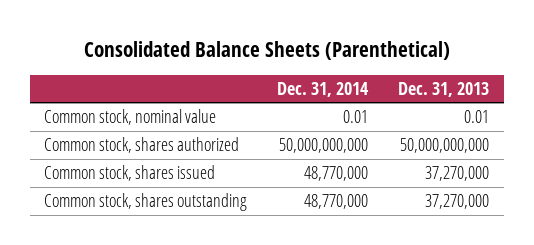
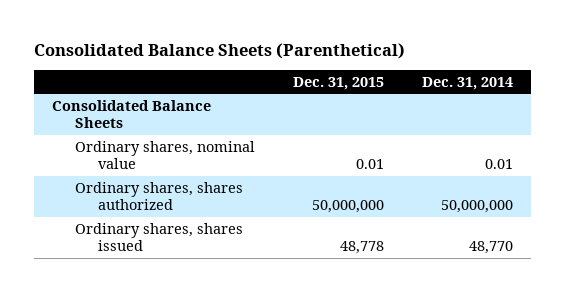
[398,81,490,97] Dec. 31, 2013 -> none
none -> [292,77,384,91] Dec. 31, 2015
[44,193,248,212] Common stock, shares outstanding -> none
none -> [52,99,212,129] Consolidated Balance Sheets
[44,109,217,126] Common stock, nominal value -> [75,140,256,170] Ordinary shares, nominal value
[44,137,240,154] Common stock, shares authorized -> [75,181,244,211] Ordinary shares, shares authorized
[279,138,369,154] 50,000,000,000 -> [440,200,513,214] 50,000,000
[44,165,216,182] Common stock, shares issued -> [75,222,244,252] Ordinary shares, shares issued
[304,166,369,182] 48,770,000 -> [468,241,513,255] 48,770

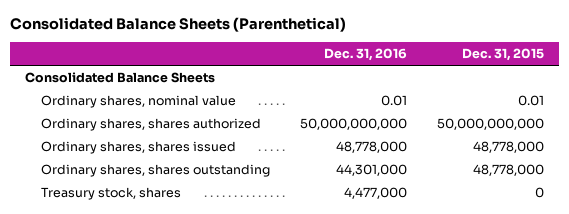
[421,77,513,91] Dec. 31, 2014 -> none
none -> [323,48,407,62] Dec. 31, 2016
[311,200,384,214] 50,000,000 -> [436,118,544,131] 50,000,000,000
[339,241,384,255] 48,778 -> [472,141,544,154] 48,778,000
none -> [40,164,270,178] Ordinary shares, shares outstanding
none -> [40,187,181,201] Treasury stock, shares

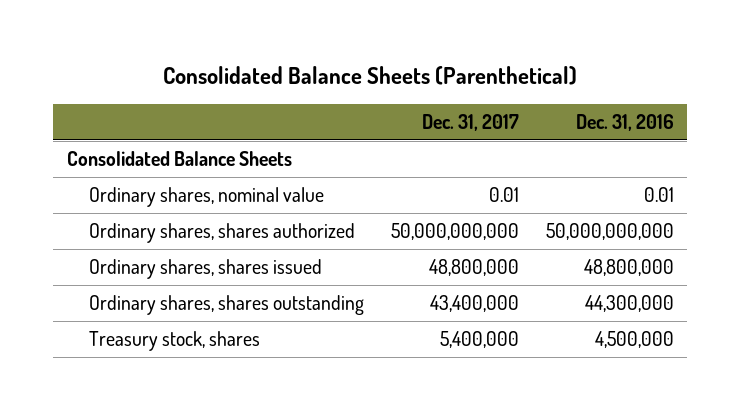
[461,48,544,62] Dec. 31, 2015 -> none
none -> [421,113,519,131] Dec. 31, 2017
[335,141,407,154] 48,778,000 -> [583,259,674,277] 48,800,000
[335,164,407,177] 44,301,000 -> [584,295,674,313] 44,300,000
[343,187,407,200] 4,477,000 -> [594,331,674,349] 4,500,000

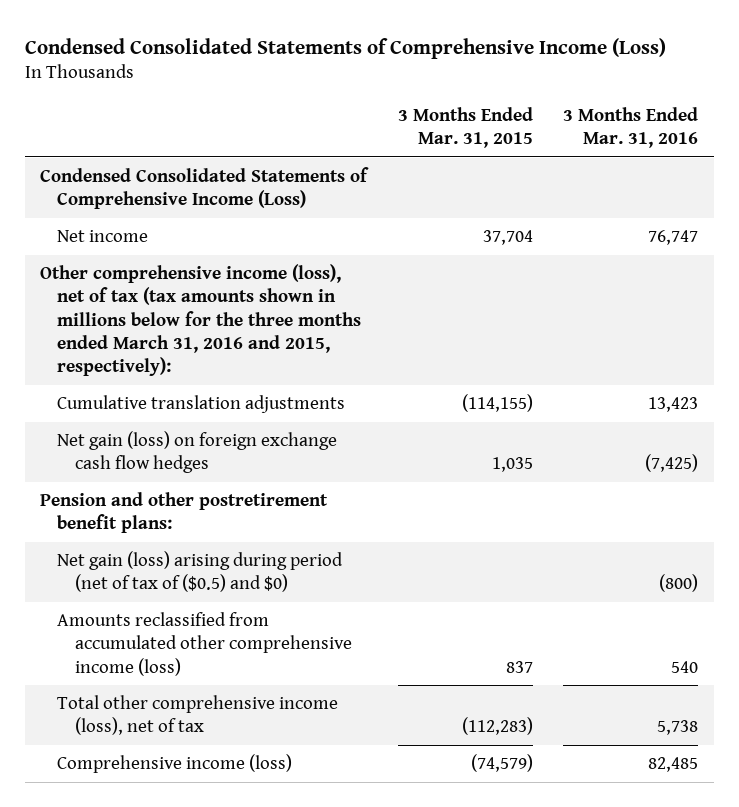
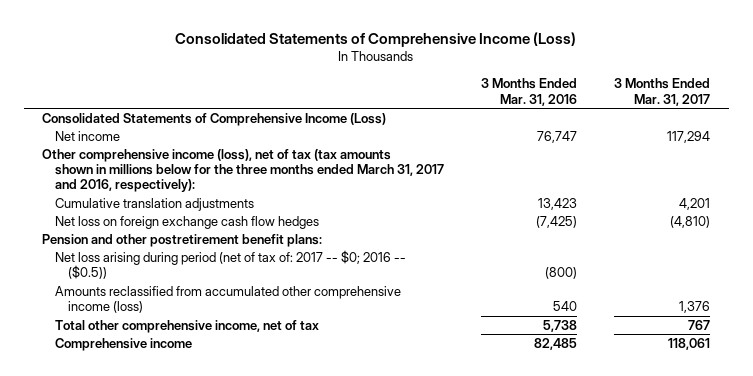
[25,37,667,59] Condensed Consolidated Statements of Comprehensive Income (Loss) -> [175,31,577,47] Consolidated Statements of Comprehensive Income (Loss)
[397,106,533,148] 3 Months Ended Mar. 31, 2015 -> none
none -> [614,78,711,106] 3 Months Ended Mar. 31, 2017
[40,166,370,210] Condensed Consolidated Statements of Comprehensive Income (Loss) -> [42,112,387,126] Consolidated Statements of Comprehensive Income (Loss)
[40,263,362,377] Other comprehensive income (loss), net of tax (tax amounts shown in millions below for the three months ended March 31, 2016 and 2015, respectively): -> [42,148,445,193] Other comprehensive income (loss), net of tax (tax amounts shown in millions below for the three months ended March 31, 2017 and 2016, respectively):
[57,430,338,474] Net gain (loss) on foreign exchange cash flow hedges -> [55,215,320,229] Net loss on foreign exchange cash flow hedges
[57,550,344,593] Net gain (loss) arising during period (net of tax of ($0.5) and $0) -> [55,249,407,280] Net loss arising during period (net of tax of: 2017 -- $0; 2016 -- ($0.5))
[57,694,339,736] Total other comprehensive income (loss), net of tax -> [55,319,320,333] Total other comprehensive income, net of tax
[57,753,293,773] Comprehensive income (loss) -> [55,337,193,351] Comprehensive income

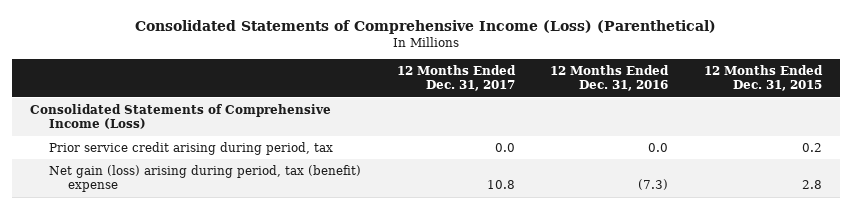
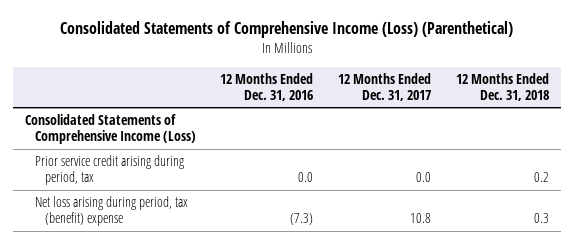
[704,65,824,92] 12 Months Ended Dec. 31, 2015 -> none
none -> [455,73,549,102] 12 Months Ended Dec. 31, 2018
[49,165,362,193] Net gain (loss) arising during period, tax (benefit) expense -> [34,196,188,227] Net loss arising during period, tax (benefit) expense

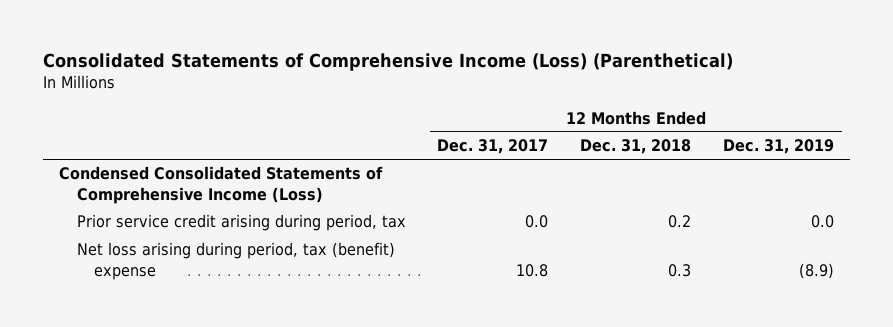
[220,73,314,102] 12 Months Ended Dec. 31, 2016 -> none
none -> [722,139,834,155] Dec. 31, 2019
[24,114,196,145] Consolidated Statements of Comprehensive Income (Loss) -> [58,166,383,204] Condensed Consolidated Statements of Comprehensive Income (Loss)

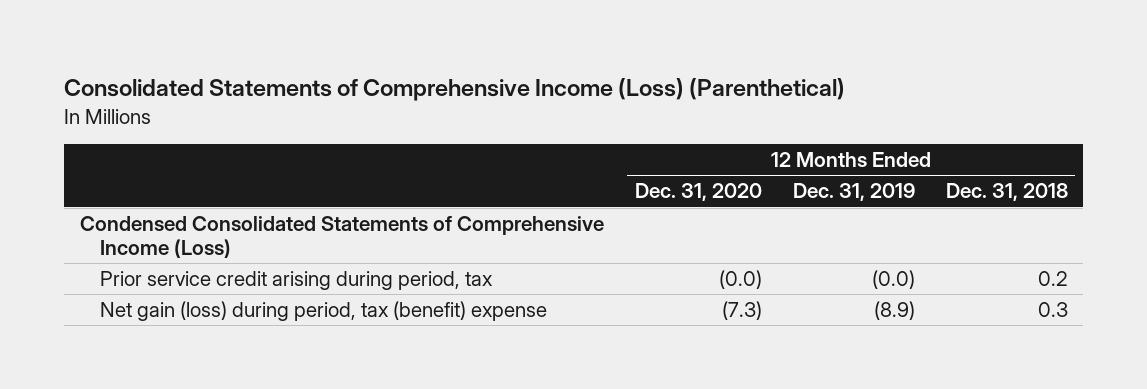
[437,139,549,155] Dec. 31, 2017 -> none
none -> [634,183,762,202] Dec. 31, 2020
[810,215,834,229] 0.0 -> [871,270,915,290] (0.0)
[76,242,395,280] Net loss arising during period, tax (benefit) expense -> [100,301,548,322] Net gain (loss) during period, tax (benefit) expense

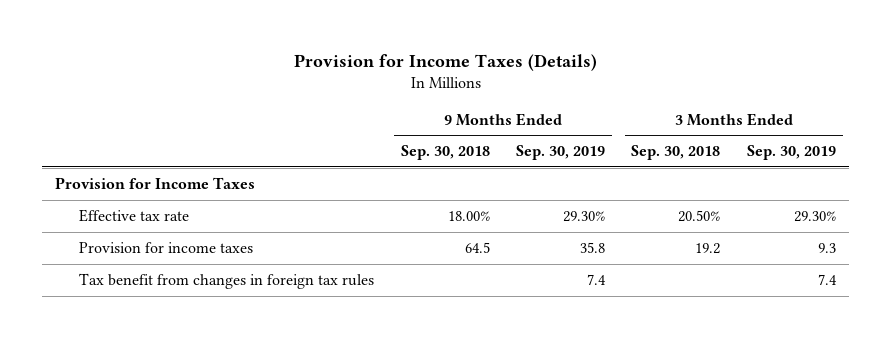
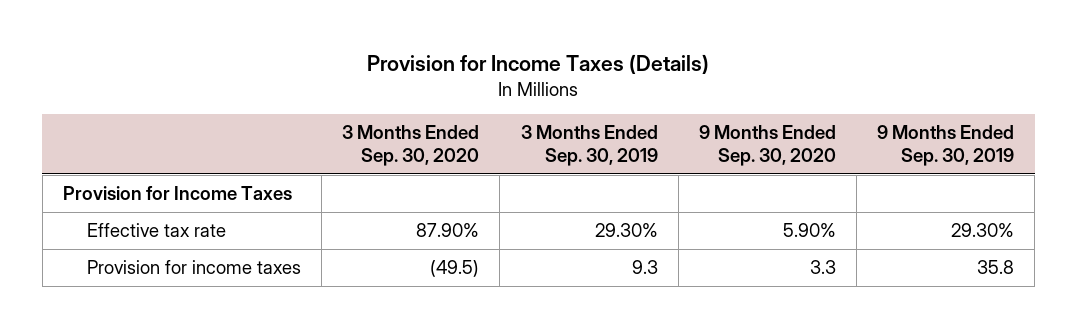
[400,145,490,161] Sep. 30, 2018 -> none
[631,145,721,161] Sep. 30, 2018 -> none
none -> [342,125,480,166] 3 Months Ended Sep. 30, 2020
none -> [698,125,836,166] 9 Months Ended Sep. 30, 2020
[79,272,375,289] Tax benefit from changes in foreign tax rules -> none

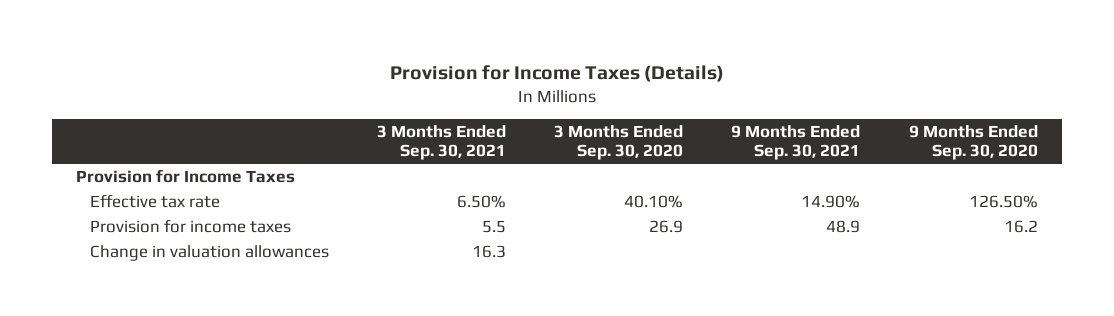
[520,125,658,166] 3 Months Ended Sep. 30, 2019 -> none
[877,125,1015,166] 9 Months Ended Sep. 30, 2019 -> none
none -> [376,124,506,161] 3 Months Ended Sep. 30, 2021
none -> [731,124,861,161] 9 Months Ended Sep. 30, 2021
[416,223,480,238] 87.90% -> [624,195,684,209] 40.10%
[782,223,836,238] 5.90% -> [968,195,1038,209] 126.50%
[430,260,480,278] (49.5) -> [649,220,684,234] 26.9
[809,260,836,275] 3.3 -> [1003,220,1038,234] 16.2
none -> [89,245,329,262] Change in valuation allowances

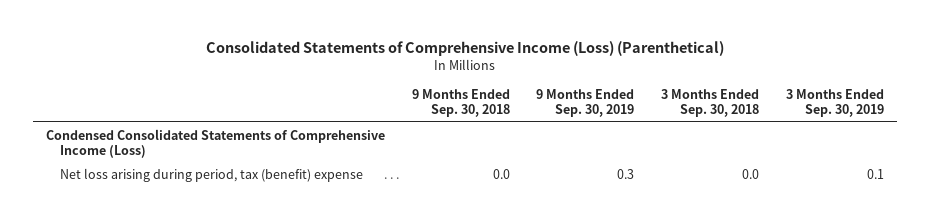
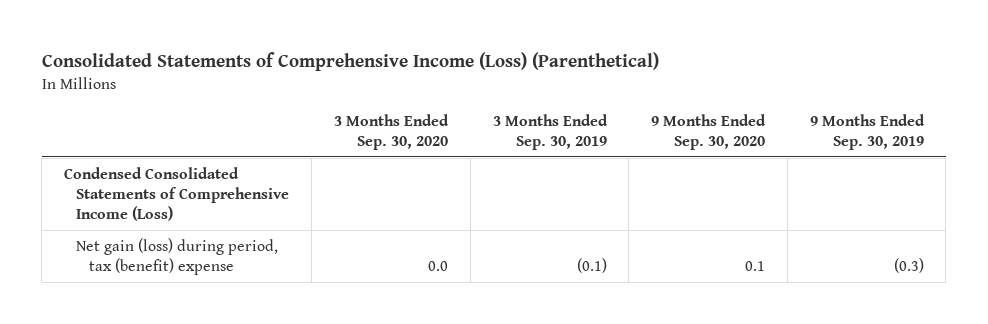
[411,89,510,118] 9 Months Ended Sep. 30, 2018 -> none
[661,89,760,118] 3 Months Ended Sep. 30, 2018 -> none
none -> [334,113,450,150] 3 Months Ended Sep. 30, 2020
none -> [651,113,767,150] 9 Months Ended Sep. 30, 2020
[59,167,363,182] Net loss arising during period, tax (benefit) expense -> [76,237,279,275] Net gain (loss) during period, tax (benefit) expense
[617,168,635,179] 0.3 -> [893,257,924,273] (0.3)
[866,168,884,179] 0.1 -> [576,257,607,273] (0.1)

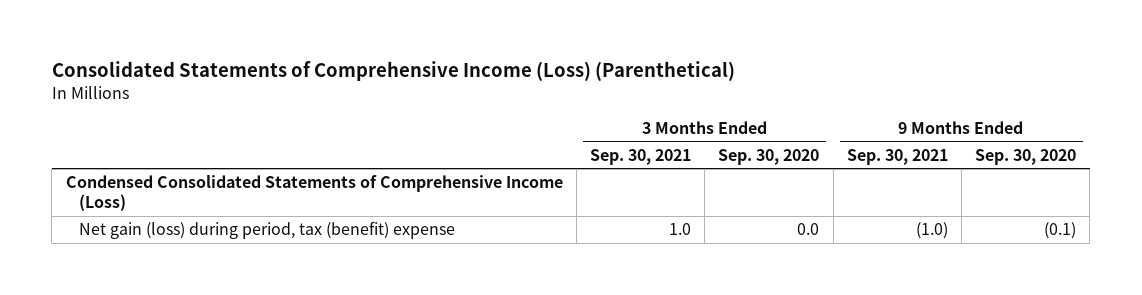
[492,113,608,150] 3 Months Ended Sep. 30, 2019 -> none
[809,113,925,150] 9 Months Ended Sep. 30, 2019 -> none
none -> [589,148,691,165] Sep. 30, 2021
none -> [846,148,948,165] Sep. 30, 2021
[745,260,766,271] 0.1 -> [1044,222,1077,240] (0.1)

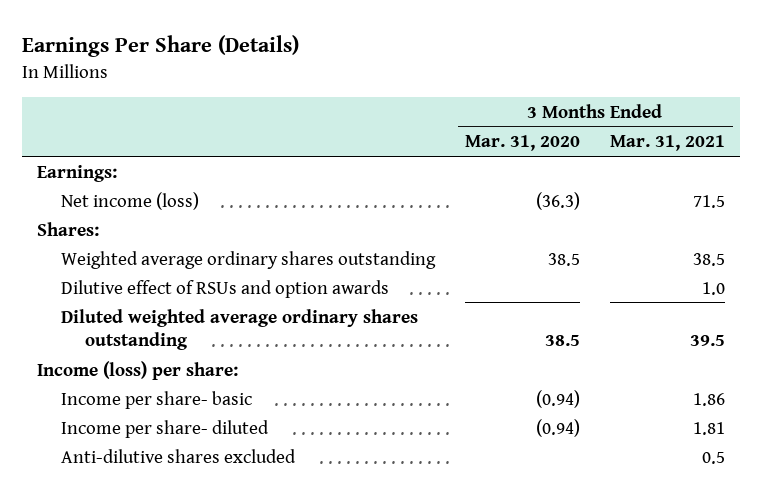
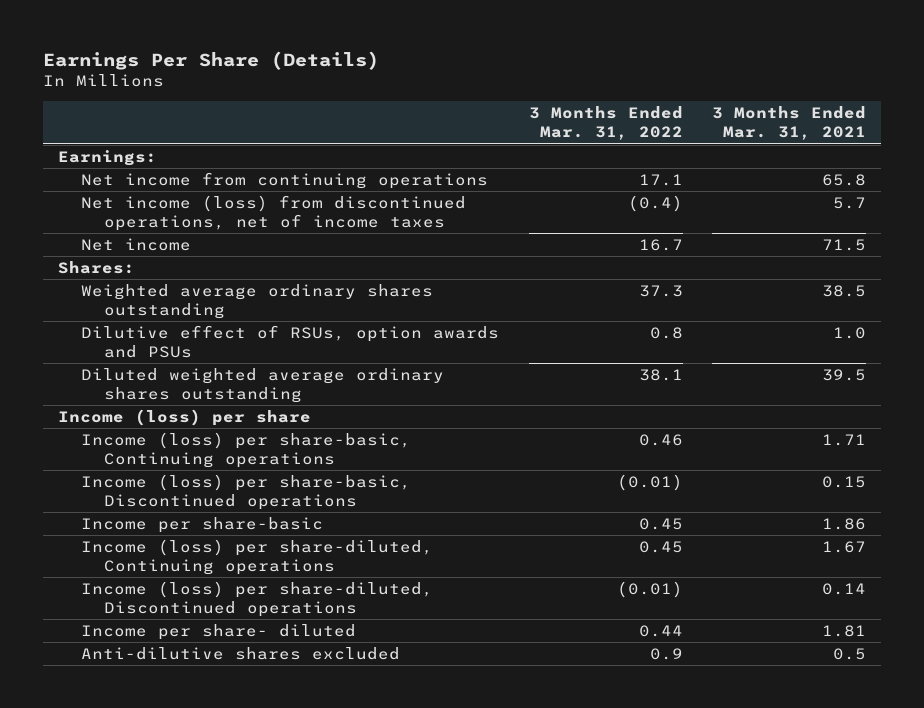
[465,135,581,152] Mar. 31, 2020 -> none
none -> [528,106,683,141] 3 Months Ended Mar. 31, 2022
none -> [80,171,488,189] Net income from continuing operations
none -> [80,194,466,231] Net income (loss) from discontinued operations, net of income taxes
[61,191,200,210] Net income (loss) -> [80,237,191,251] Net income
[61,279,390,298] Dilutive effect of RSUs and option awards -> [80,324,499,358] Dilutive effect of RSUs, option awards and PSUs
[37,360,239,380] Income (loss) per share: -> [57,408,311,426] Income (loss) per share
none -> [80,431,411,468] Income (loss) per share-basic, Continuing operations
none -> [80,473,411,510] Income (loss) per share-basic, Discontinued operations
[61,390,253,409] Income per share- basic -> [80,516,323,533] Income per share-basic
none -> [80,538,433,575] Income (loss) per share-diluted, Continuing operations
none -> [80,580,433,617] Income (loss) per share-diluted, Discontinued operations

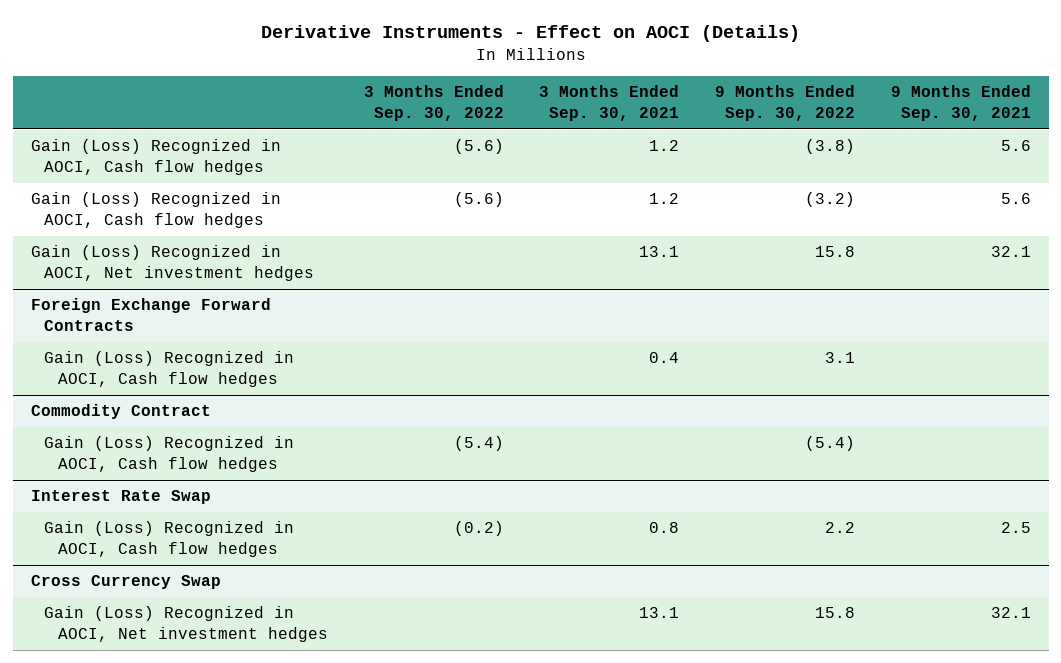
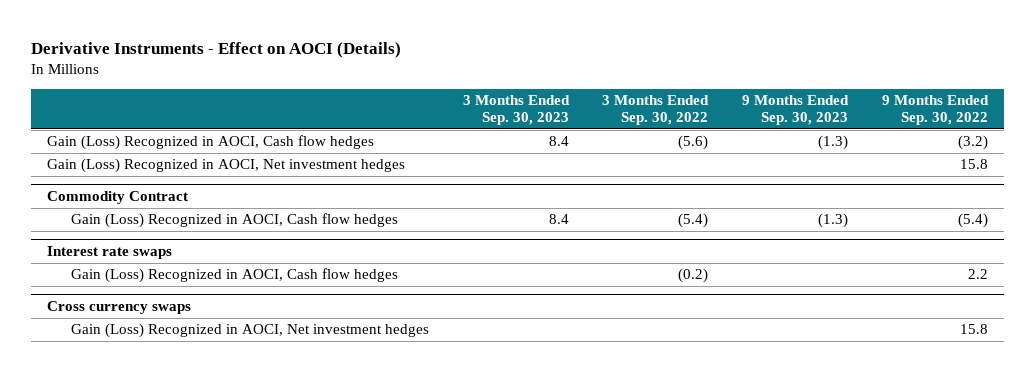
[539,85,680,122] 3 Months Ended Sep. 30, 2021 -> none
[890,85,1031,122] 9 Months Ended Sep. 30, 2021 -> none
none -> [462,94,570,126] 3 Months Ended Sep. 30, 2023
none -> [741,94,849,126] 9 Months Ended Sep. 30, 2023
[30,139,281,176] Gain (Loss) Recognized in AOCI, Cash flow hedges -> none
[30,298,271,332] Foreign Exchange Forward Contracts -> none
[44,351,295,388] Gain (Loss) Recognized in AOCI, Cash flow hedges -> none
[30,490,211,505] Interest Rate Swap -> [47,246,173,260] Interest rate swaps
[30,575,221,590] Cross Currency Swap -> [47,301,192,315] Cross currency swaps

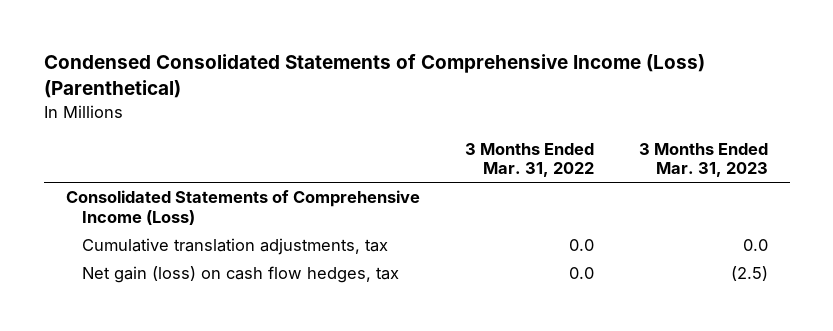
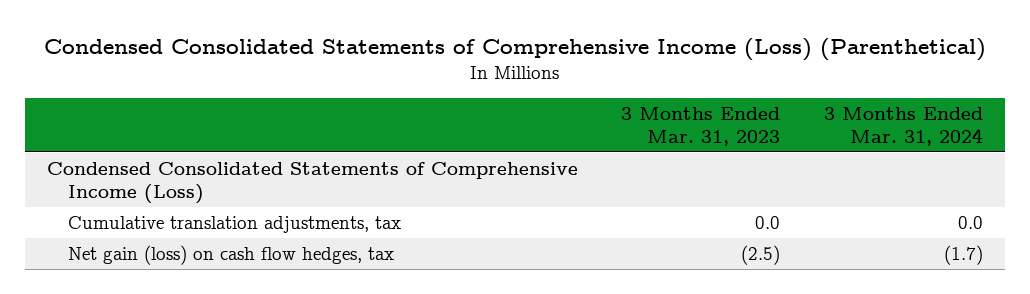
[464,142,594,178] 3 Months Ended Mar. 31, 2022 -> none
none -> [823,107,983,146] 3 Months Ended Mar. 31, 2024
[65,190,420,225] Consolidated Statements of Comprehensive Income (Loss) -> [46,162,578,204] Condensed Consolidated Statements of Comprehensive Income (Loss)

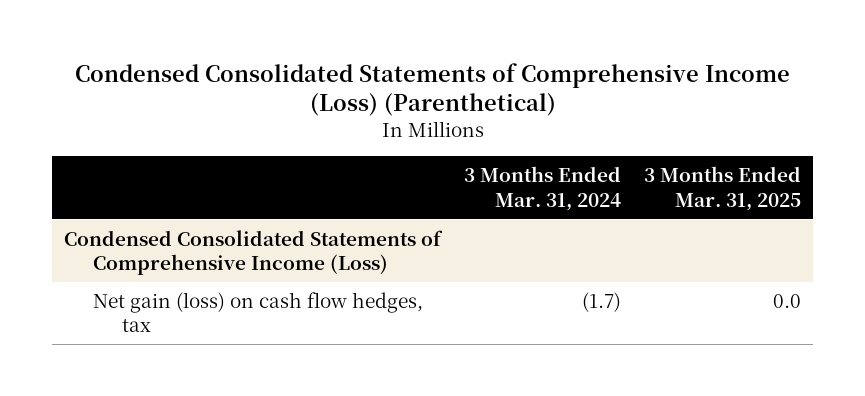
[621,107,781,146] 3 Months Ended Mar. 31, 2023 -> none
none -> [644,166,802,211] 3 Months Ended Mar. 31, 2025
[68,216,402,234] Cumulative translation adjustments, tax -> none

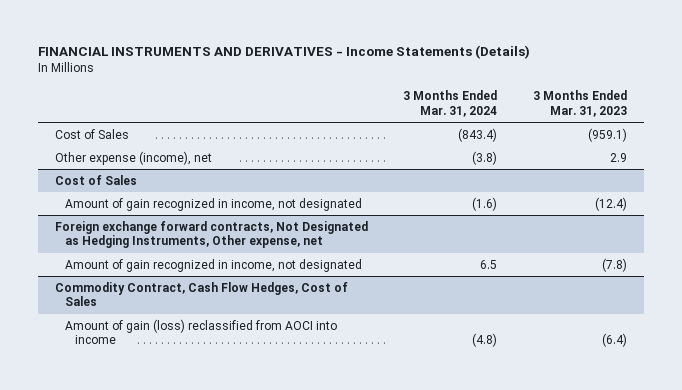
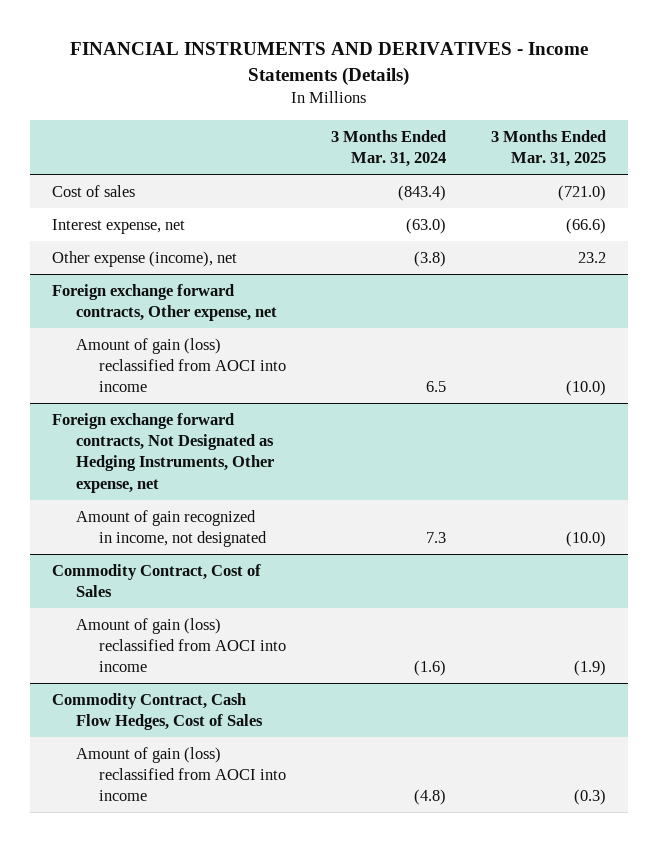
[532,90,627,117] 3 Months Ended Mar. 31, 2023 -> none
none -> [490,129,606,168] 3 Months Ended Mar. 31, 2025
[55,128,130,139] Cost of Sales -> [52,184,136,197] Cost of sales
none -> [52,218,186,234] Interest expense, net
[55,174,138,185] Cost of Sales -> none
[65,197,363,211] Amount of gain recognized in income, not designated -> none
none -> [52,283,277,322] Foreign exchange forward contracts, Other expense, net
none -> [75,337,286,393] Amount of gain (loss) reclassified from AOCI into income
[480,259,498,269] 6.5 -> [425,532,446,544] 7.3
none -> [52,563,262,598] Commodity Contract, Cost of Sales
none -> [75,617,286,673] Amount of gain (loss) reclassified from AOCI into income

